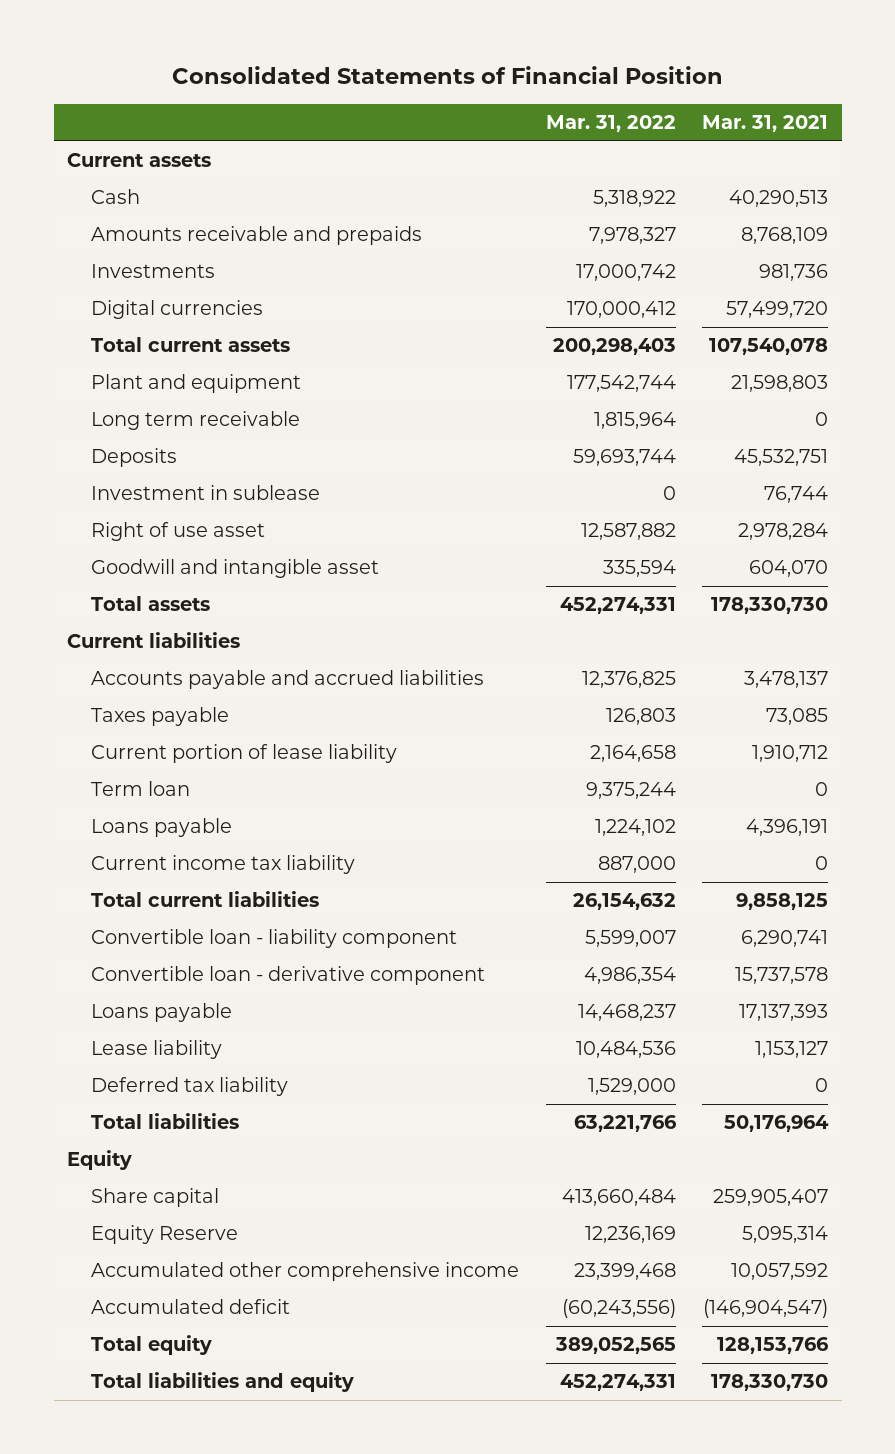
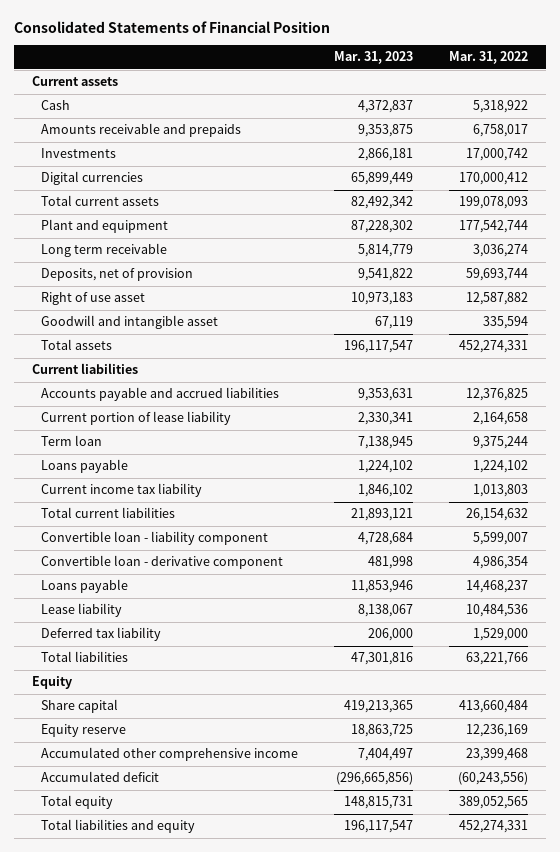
[702,115,829,133] Mar. 31, 2021 -> none
none -> [333,51,413,65] Mar. 31, 2023
[588,227,676,245] 7,978,327 -> [473,124,529,138] 6,758,017
[552,338,676,356] 200,298,403 -> [459,196,529,210] 199,078,093
[91,485,321,501] Investment in sublease -> none
[593,412,676,430] 1,815,964 -> [473,244,529,258] 3,036,274
[91,448,178,468] Deposits -> [40,268,193,282] Deposits, net of provision
[91,707,230,727] Taxes payable -> none
[597,856,676,874] 887,000 -> [473,484,529,498] 1,013,803
[91,1225,239,1245] Equity Reserve -> [40,724,126,738] Equity reserve

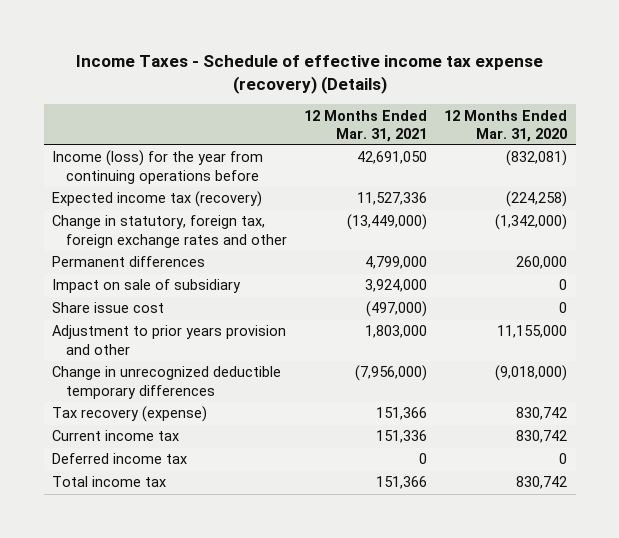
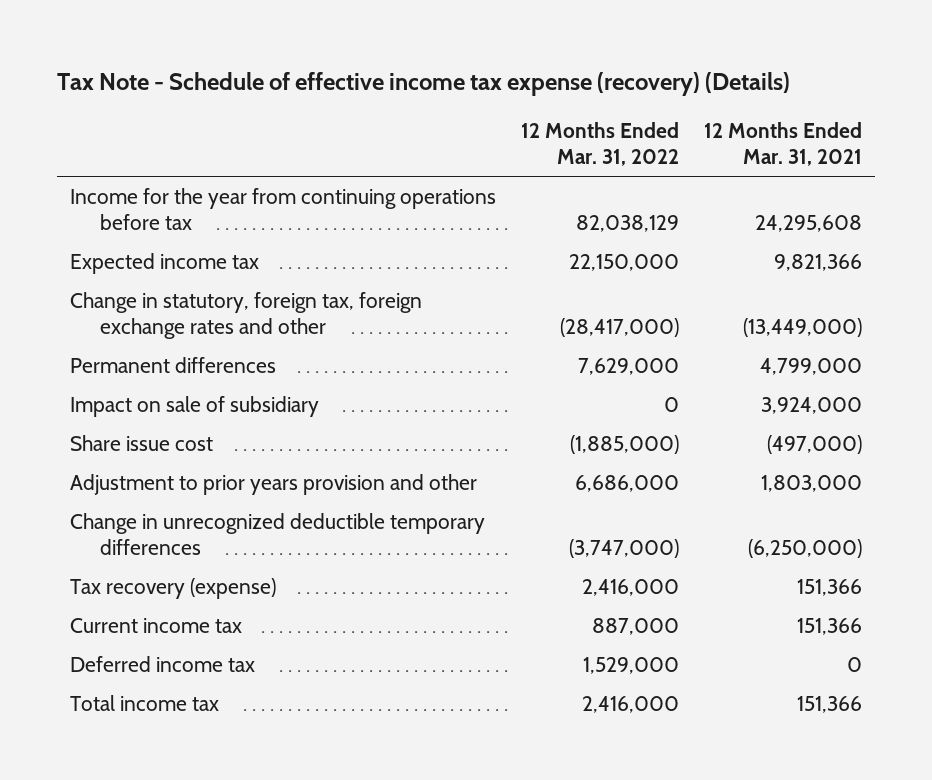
[75,54,543,94] Income Taxes - Schedule of effective income tax expense (recovery) (Details) -> [57,71,791,96] Tax Note - Schedule of effective income tax expense (recovery) (Details)
[443,109,567,142] 12 Months Ended Mar. 31, 2020 -> none
none -> [521,121,680,166] 12 Months Ended Mar. 31, 2022
[52,150,264,184] Income (loss) for the year from continuing operations before -> [69,187,496,231] Income for the year from continuing operations before tax
[356,151,427,165] 42,691,050 -> [755,215,863,233] 24,295,608
[52,191,263,208] Expected income tax (recovery) -> [69,252,259,274] Expected income tax
[356,192,427,206] 11,527,336 -> [774,253,863,271] 9,821,366
[354,365,427,382] (7,956,000) -> [748,539,863,559] (6,250,000)
[375,430,427,444] 151,336 -> [797,617,863,635] 151,366

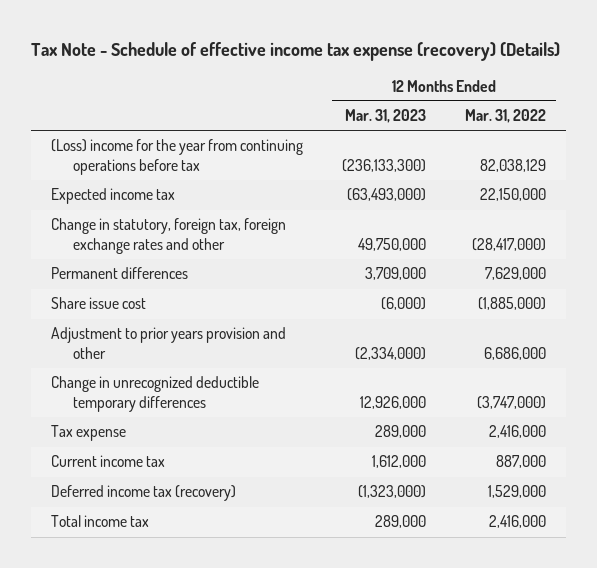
[704,121,863,166] 12 Months Ended Mar. 31, 2021 -> none
none -> [345,109,427,124] Mar. 31, 2023
[69,187,496,231] Income for the year from continuing operations before tax -> [50,139,303,175] (Loss) income for the year from continuing operations before tax
[69,395,319,417] Impact on sale of subsidiary -> none
[69,577,276,599] Tax recovery (expense) -> [50,425,126,442] Tax expense
[69,655,255,672] Deferred income tax -> [50,485,236,502] Deferred income tax (recovery)

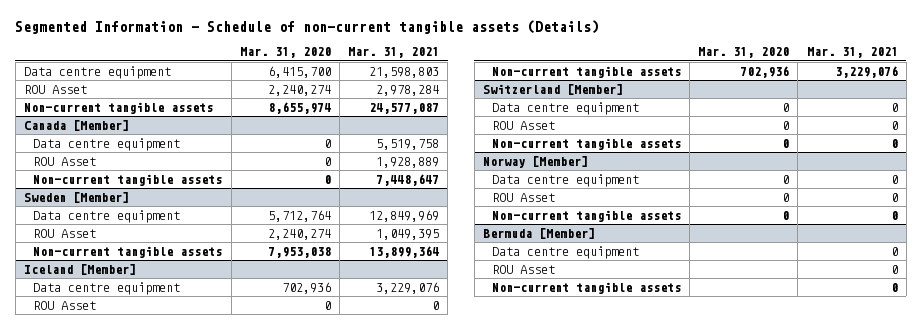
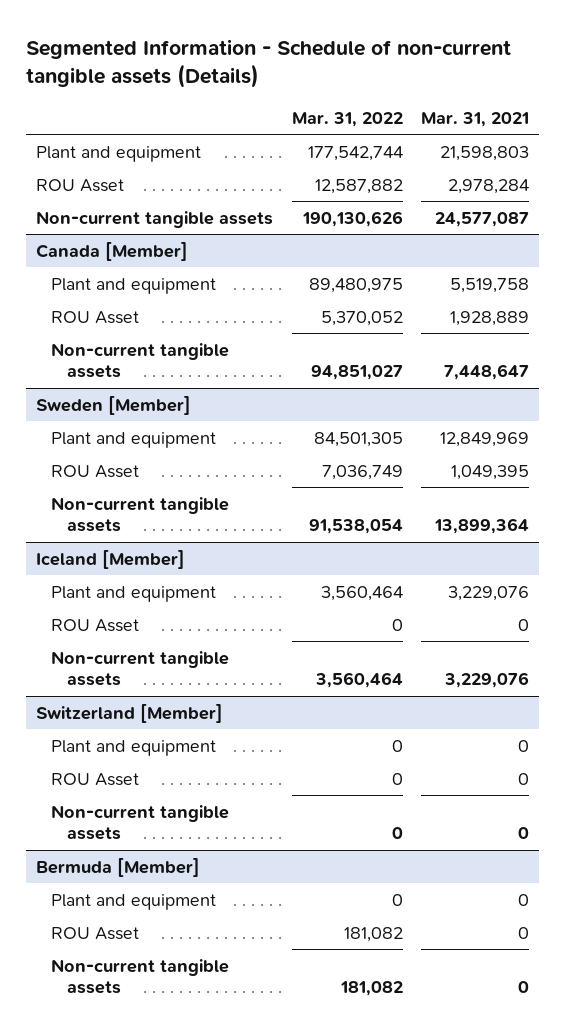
[239,47,331,59] Mar. 31, 2020 -> none
none -> [291,111,403,127] Mar. 31, 2022
[24,66,172,80] Data centre equipment -> [35,145,201,162] Plant and equipment
[33,138,181,152] Data centre equipment -> [51,277,217,294] Plant and equipment
[33,210,181,224] Data centre equipment -> [51,431,217,448] Plant and equipment
[33,282,181,296] Data centre equipment -> [51,585,217,602] Plant and equipment
[491,121,555,131] ROU Asset -> none
[491,138,681,151] Non-current tangible assets -> none
[482,156,588,169] Norway [Member] -> none
[491,174,639,188] Data centre equipment -> none
[491,102,639,116] Data centre equipment -> [51,739,217,756] Plant and equipment
[491,246,639,260] Data centre equipment -> [51,893,217,910] Plant and equipment

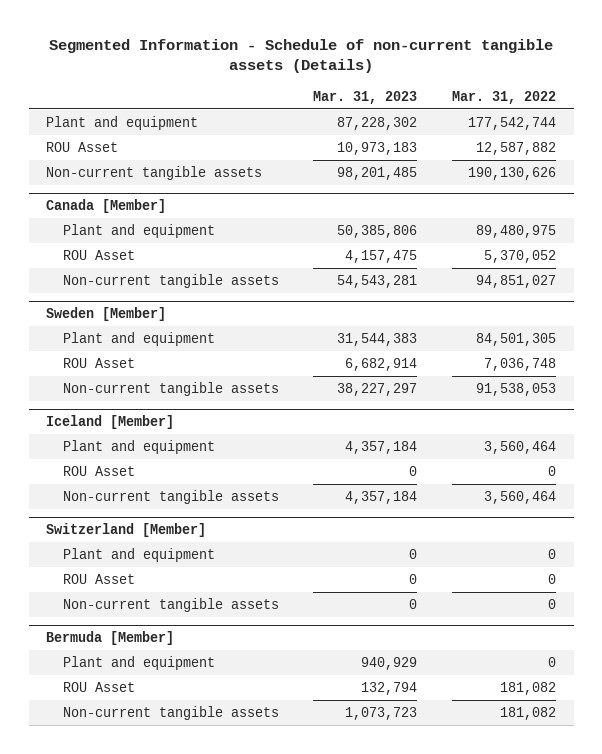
[421,111,530,127] Mar. 31, 2021 -> none
none -> [313,90,418,104] Mar. 31, 2023
[321,464,403,480] 7,036,749 -> [484,357,557,371] 7,036,748
[308,519,403,535] 91,538,054 -> [476,382,557,396] 91,538,053

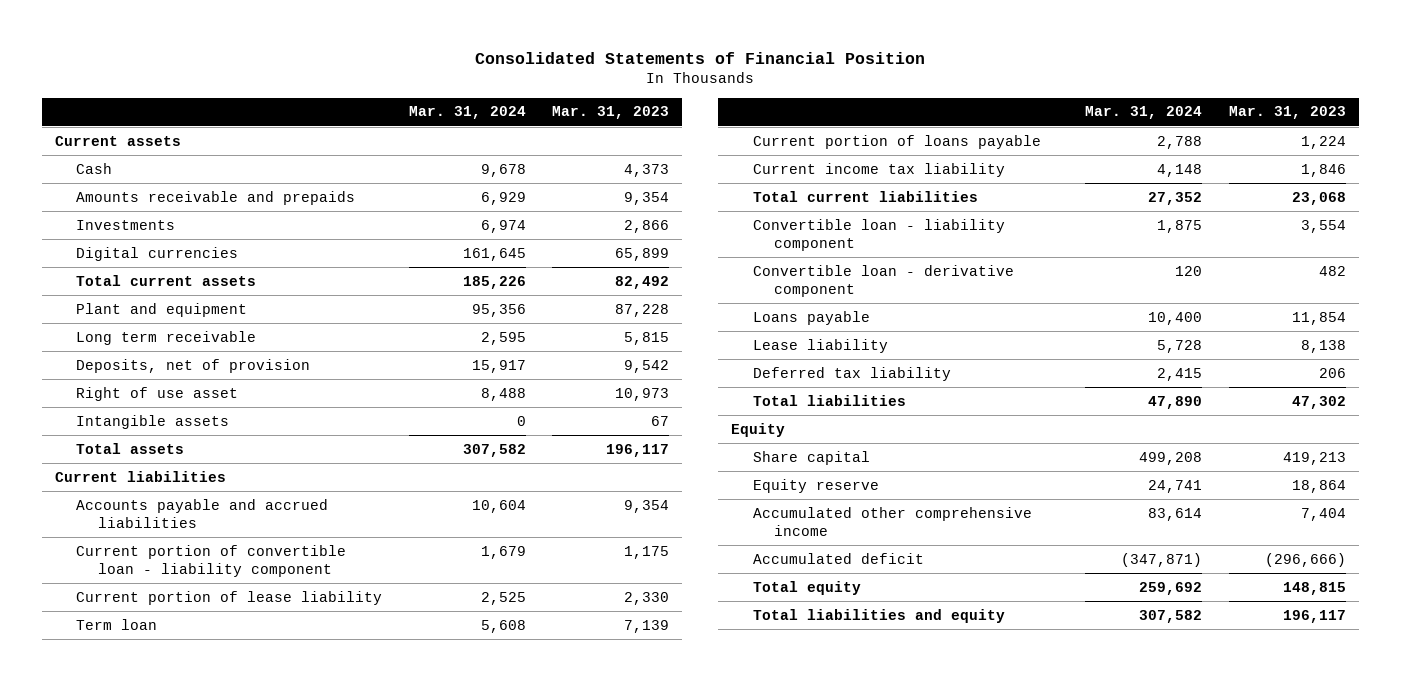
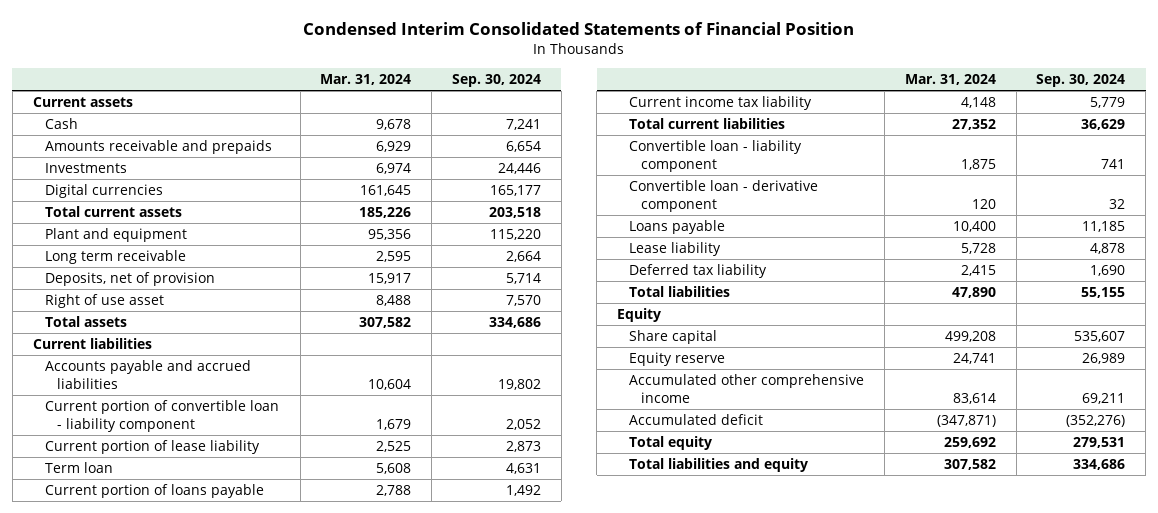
[475,51,926,64] Consolidated Statements of Financial Position -> [303,21,855,35] Condensed Interim Consolidated Statements of Financial Position
[552,106,670,120] Mar. 31, 2023 -> none
none -> [452,74,542,88] Sep. 30, 2024
[76,414,230,429] Intangible assets -> none

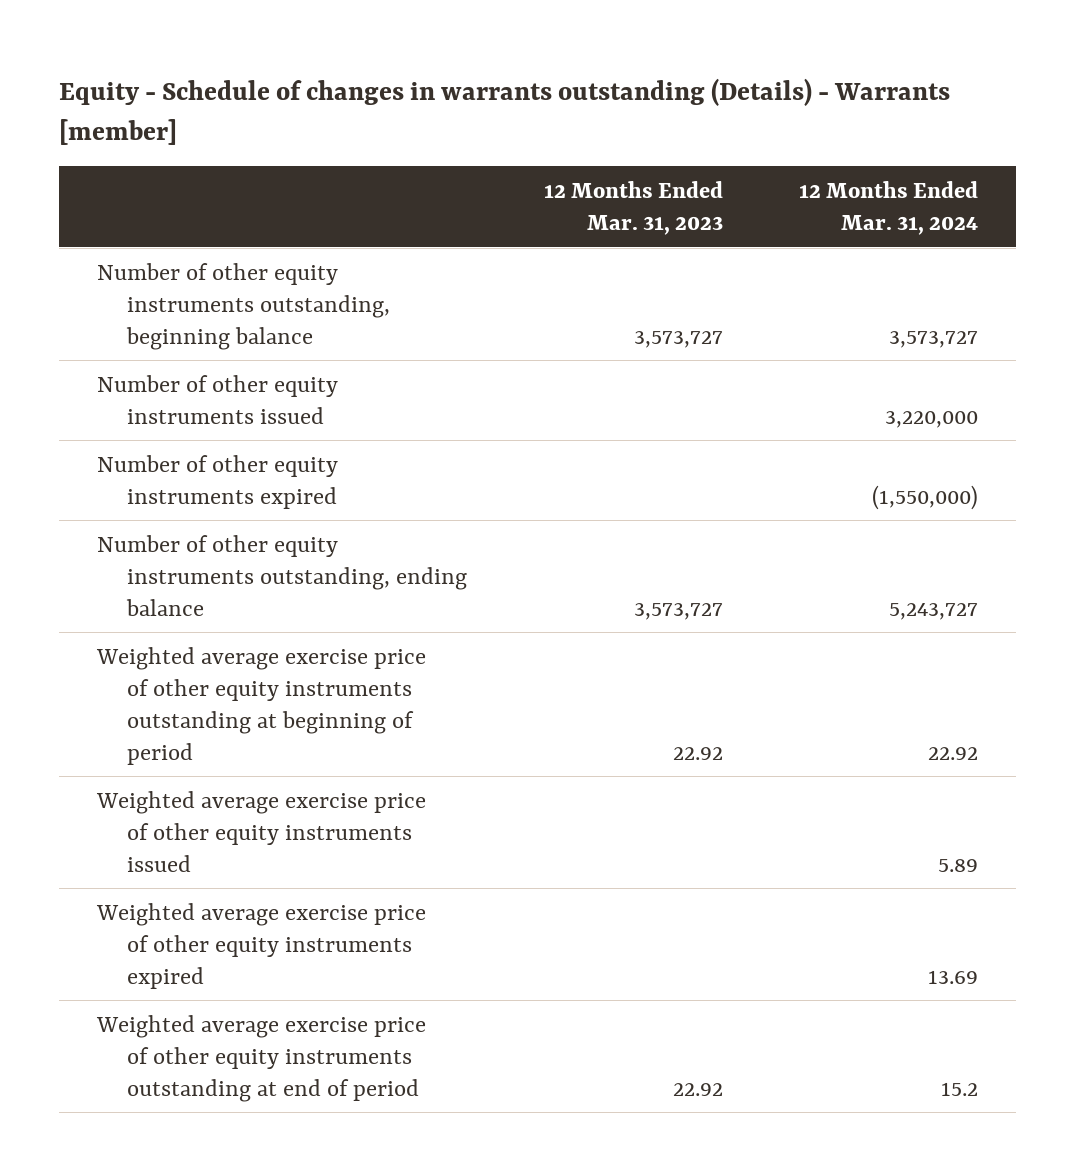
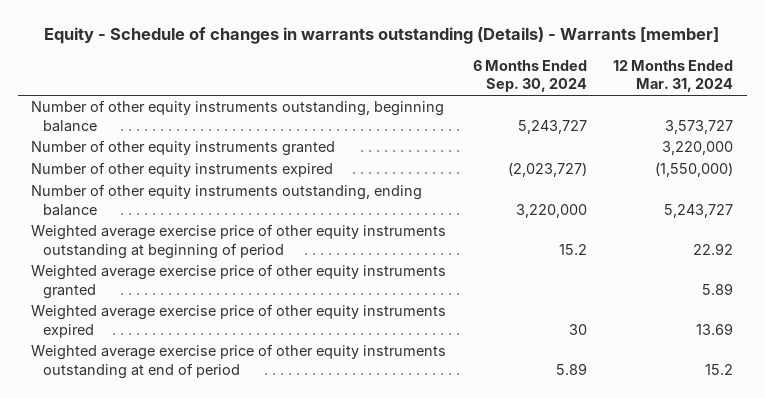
[543,181,723,236] 12 Months Ended Mar. 31, 2023 -> none
none -> [472,59,587,93] 6 Months Ended Sep. 30, 2024
[97,374,339,424] Number of other equity instruments issued -> [31,140,336,157] Number of other equity instruments granted
[96,790,427,872] Weighted average exercise price of other equity instruments issued -> [31,264,447,299] Weighted average exercise price of other equity instruments granted

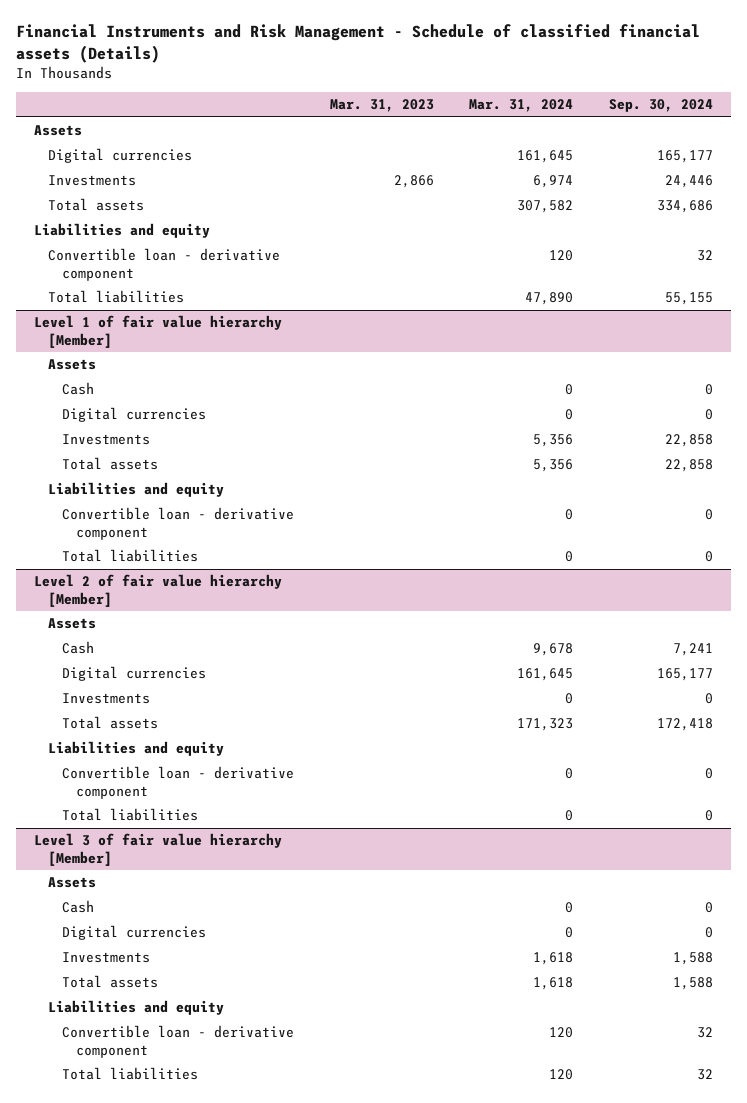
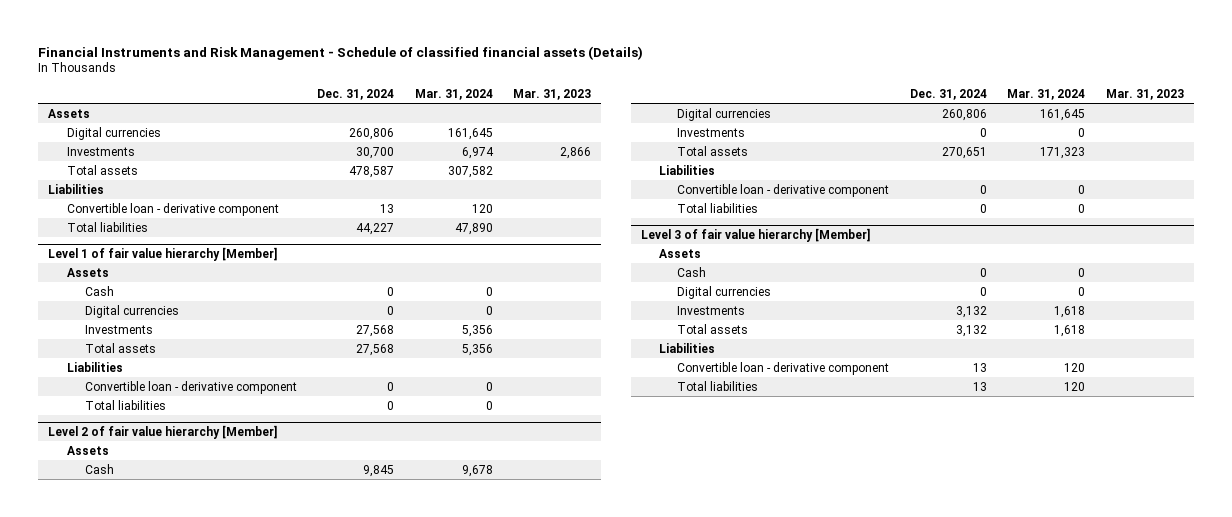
[609,99,714,113] Sep. 30, 2024 -> none
none -> [317,88,395,100] Dec. 31, 2024
[33,223,210,239] Liabilities and equity -> [48,183,105,194] Liabilities
[47,482,224,498] Liabilities and equity -> [66,361,123,372] Liabilities
[47,741,224,757] Liabilities and equity -> [659,164,716,175] Liabilities
[47,1000,224,1016] Liabilities and equity -> [659,342,716,353] Liabilities

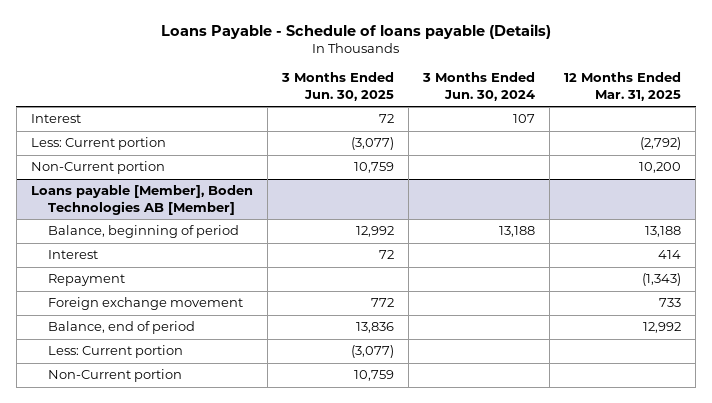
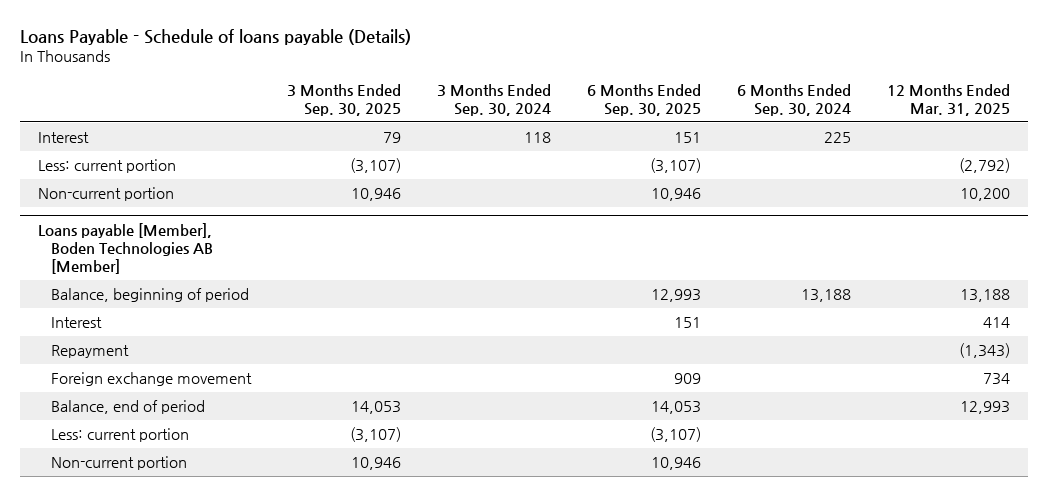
[280,72,394,101] 3 Months Ended Jun. 30, 2025 -> none
[422,72,536,101] 3 Months Ended Jun. 30, 2024 -> none
none -> [286,83,401,116] 3 Months Ended Sep. 30, 2025
none -> [437,83,552,116] 3 Months Ended Sep. 30, 2024
none -> [587,83,702,116] 6 Months Ended Sep. 30, 2025
none -> [737,83,852,116] 6 Months Ended Sep. 30, 2024
[30,137,166,151] Less: Current portion -> [37,159,176,174] Less: current portion
[30,161,165,175] Non-Current portion -> [37,187,174,202] Non-current portion
[659,298,682,308] 733 -> [983,373,1011,386] 734
[643,322,682,334] 12,992 -> [960,401,1011,415] 12,993
[48,345,184,359] Less: Current portion -> [50,428,189,443] Less: current portion
[48,369,183,383] Non-Current portion -> [50,456,187,471] Non-current portion

